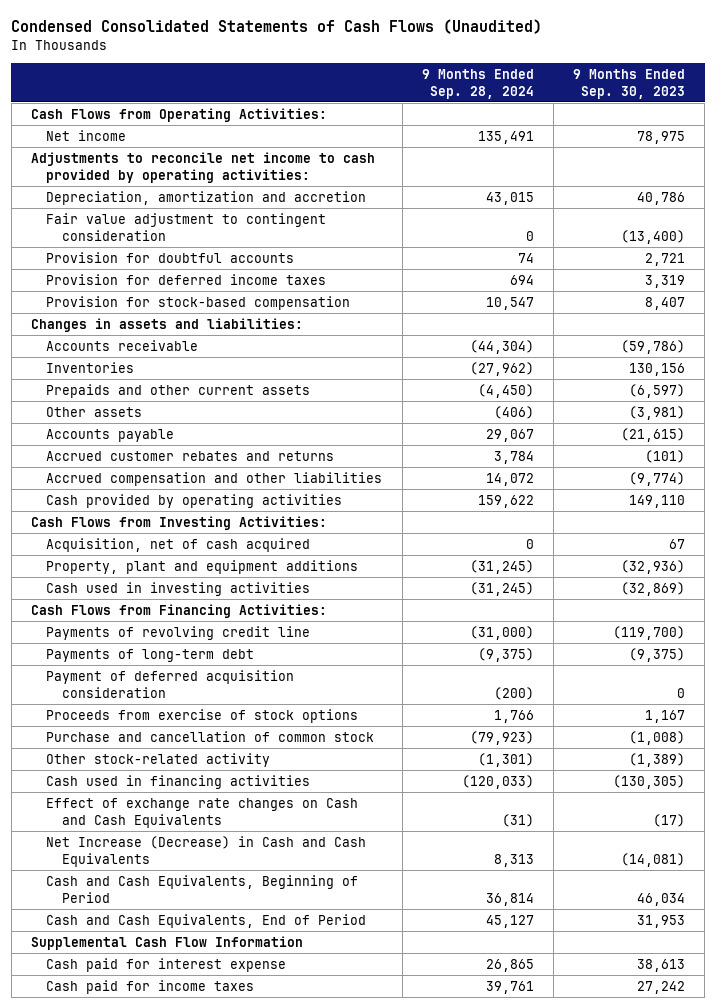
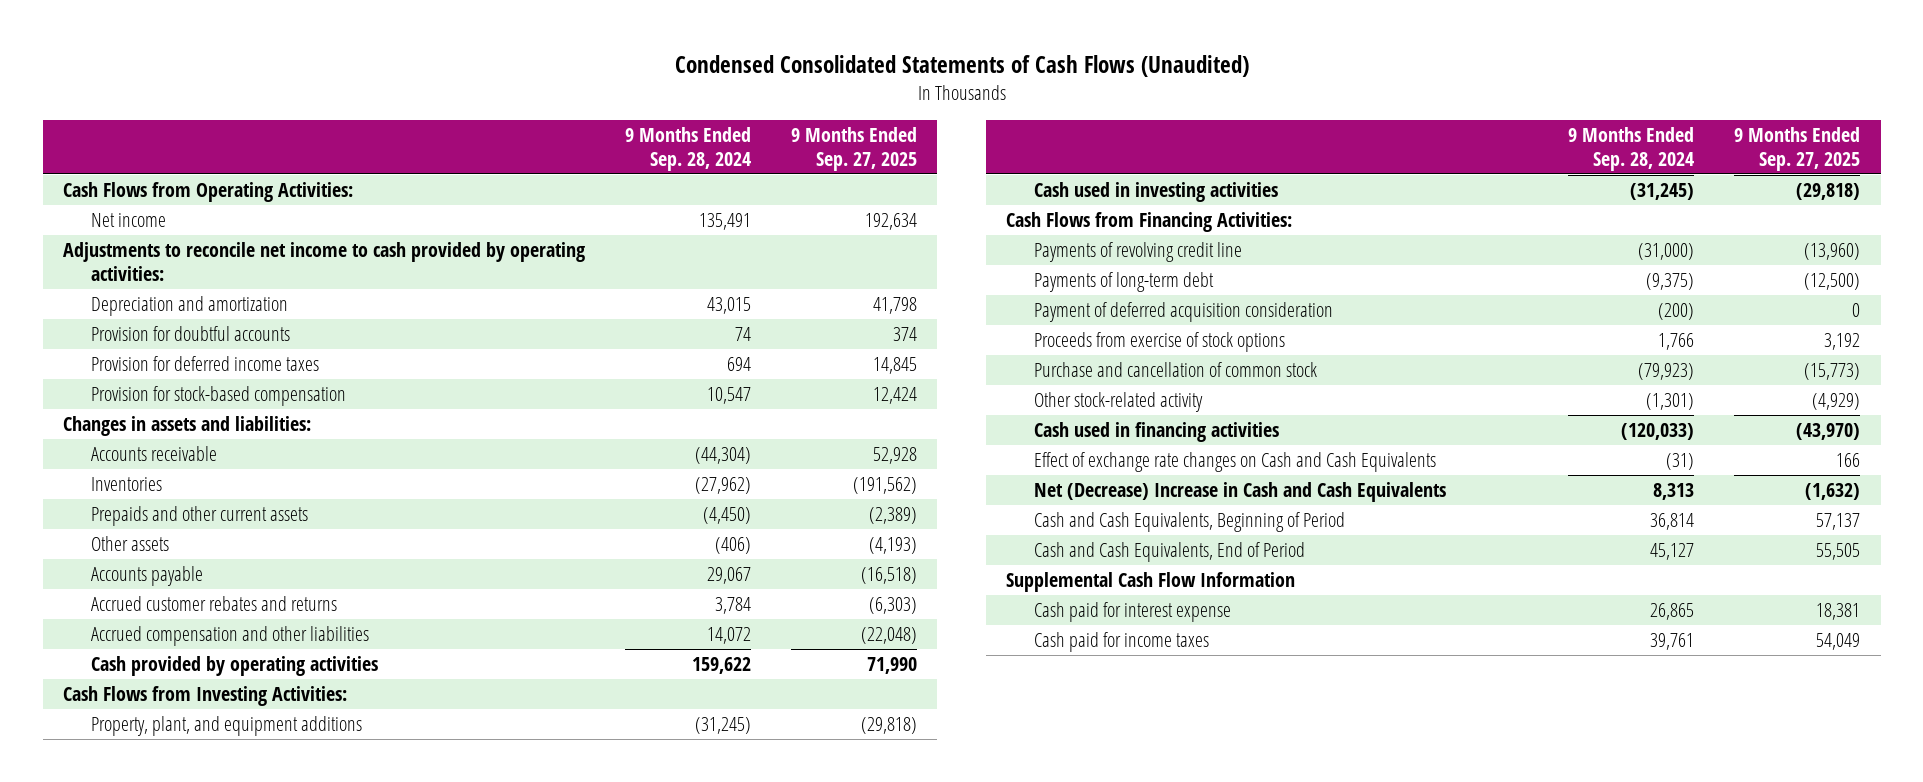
[573,69,686,99] 9 Months Ended Sep. 30, 2023 -> none
none -> [791,126,918,171] 9 Months Ended Sep. 27, 2025
[46,212,327,241] Fair value adjustment to contingent consideration -> none
[46,190,367,205] Depreciation, amortization and accretion -> [90,295,288,316] Depreciation and amortization
[46,537,311,552] Acquisition, net of cash acquired -> none
[46,559,359,574] Property, plant and equipment additions -> [90,715,362,736] Property, plant, and equipment additions
[46,835,367,867] Net Increase (Decrease) in Cash and Cash Equivalents -> [1034,481,1447,502] Net (Decrease) Increase in Cash and Cash Equivalents

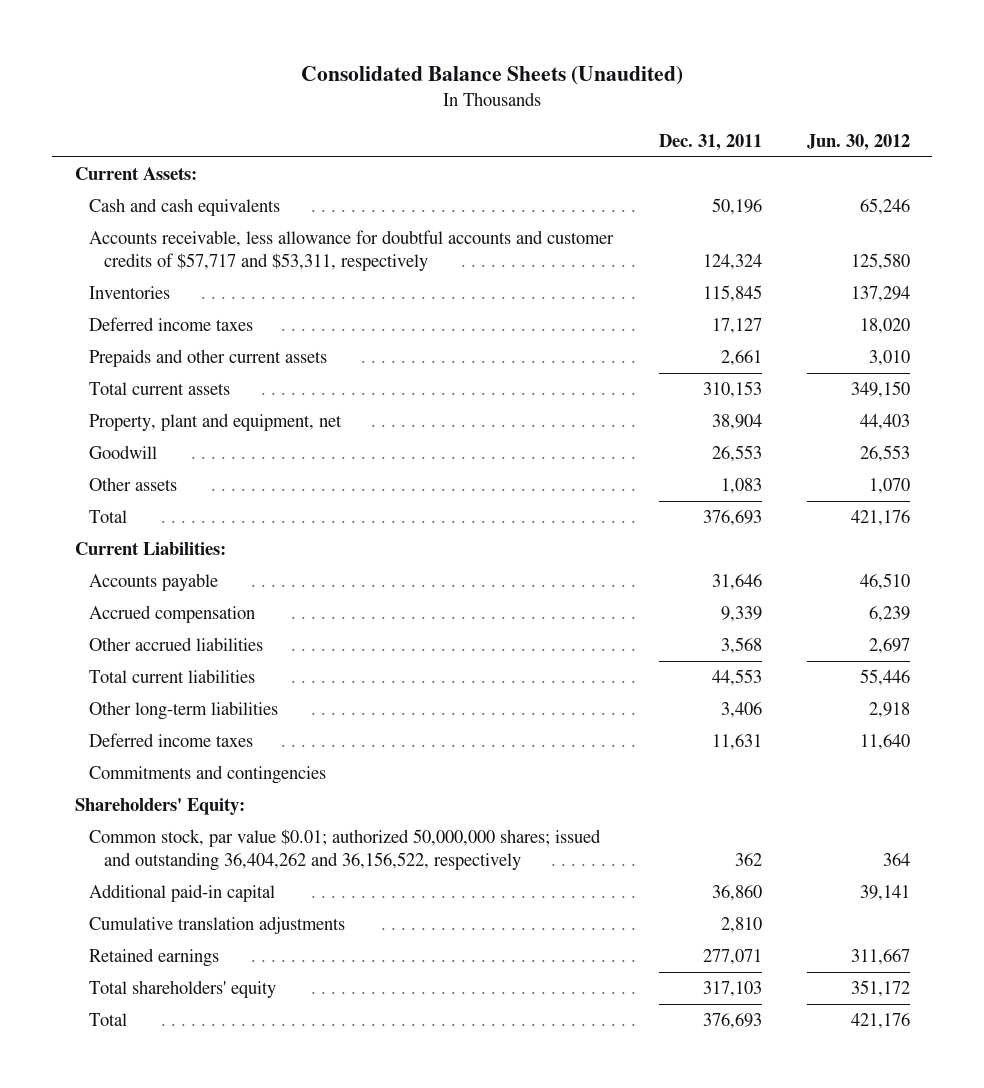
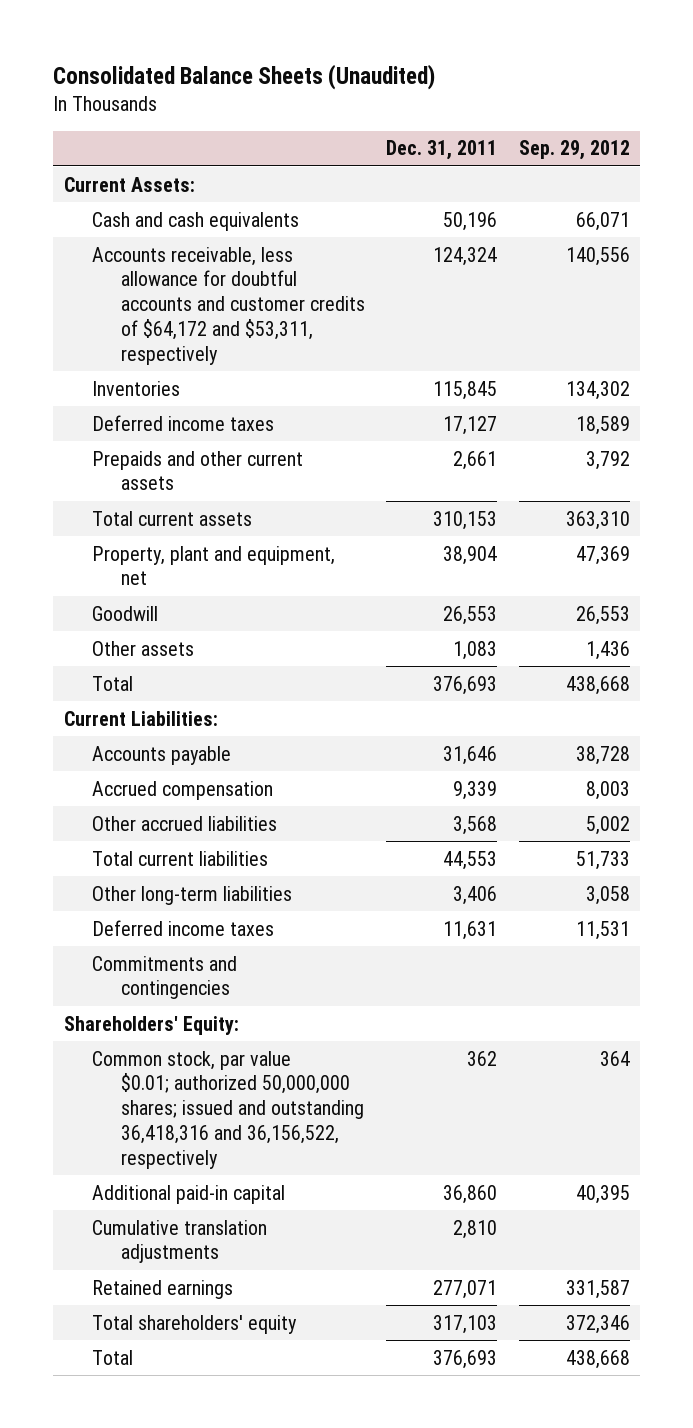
[806,133,910,151] Jun. 30, 2012 -> none
none -> [518,140,630,161] Sep. 29, 2012
[89,230,615,272] Accounts receivable, less allowance for doubtful accounts and customer credits of $57,717 and $53,311, respectively -> [92,246,365,365] Accounts receivable, less allowance for doubtful accounts and customer credits of $64,172 and $53,311, respectively
[89,829,602,872] Common stock, par value $0.01; authorized 50,000,000 shares; issued and outstanding 36,404,262 and 36,156,522, respectively -> [92,1050,364,1169] Common stock, par value $0.01; authorized 50,000,000 shares; issued and outstanding 36,418,316 and 36,156,522, respectively

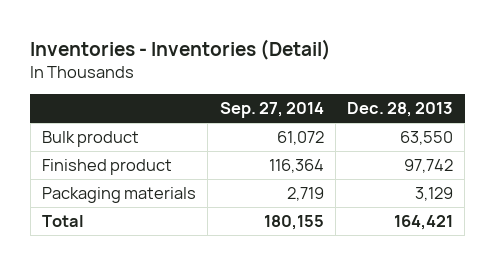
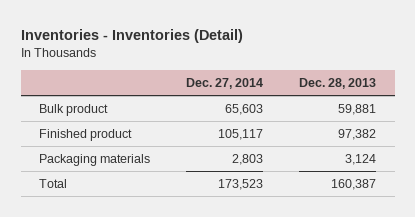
[219,102,324,119] Sep. 27, 2014 -> none
none -> [186,77,264,89] Dec. 27, 2014
[400,131,454,146] 63,550 -> [338,103,377,115] 59,881
[404,159,454,174] 97,742 -> [338,128,377,140] 97,382
[415,187,454,202] 3,129 -> [345,153,377,165] 3,124
[394,215,454,231] 164,421 -> [331,178,377,190] 160,387

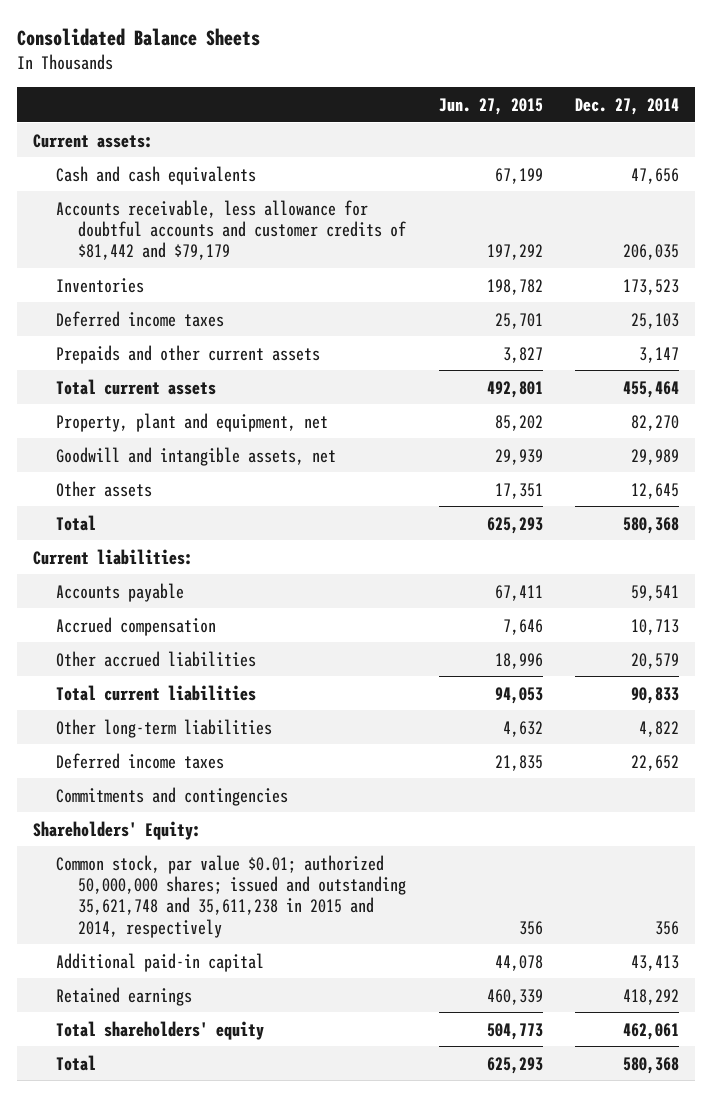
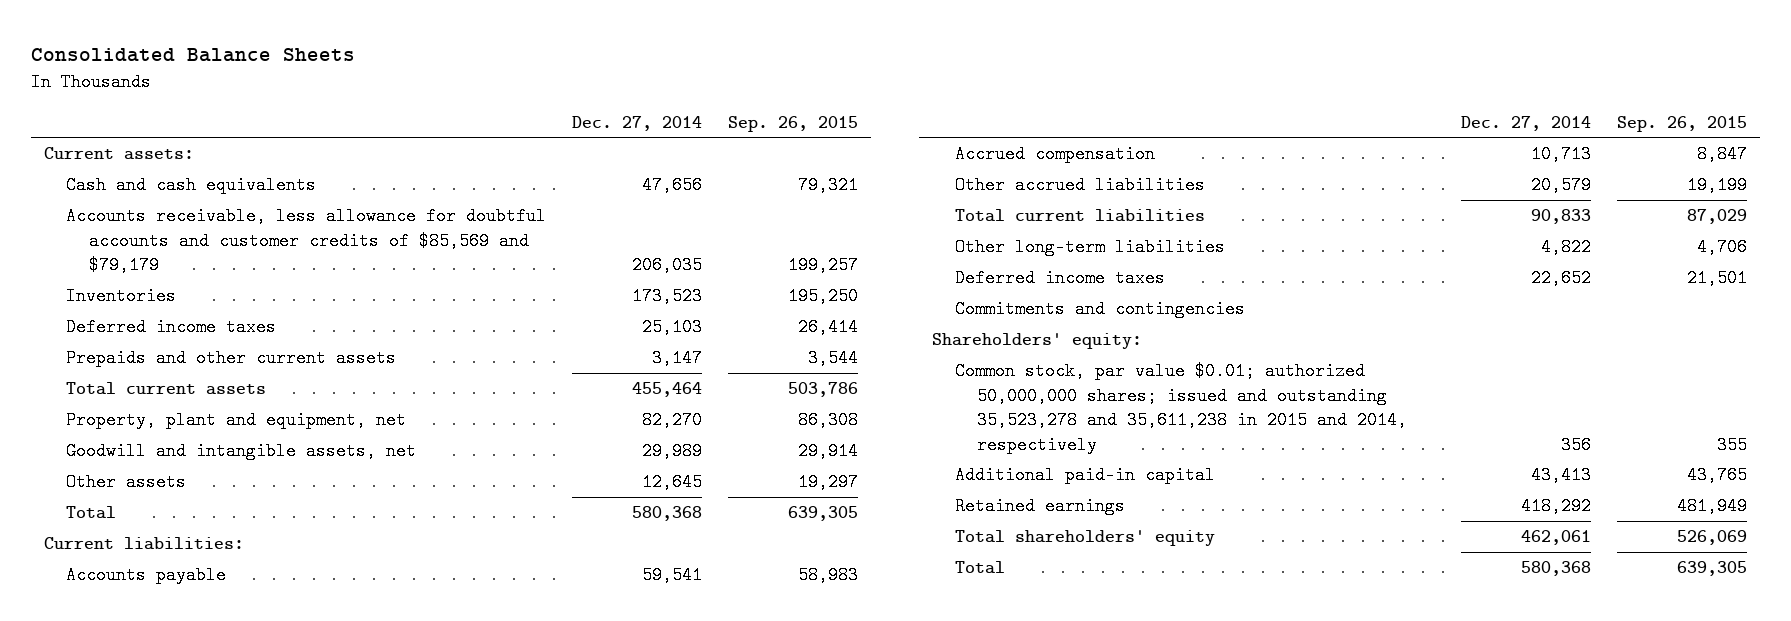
[438,97,543,115] Jun. 27, 2015 -> none
none -> [728,115,859,132] Sep. 26, 2015
[55,199,407,261] Accounts receivable, less allowance for doubtful accounts and customer credits of $81,442 and $79,179 -> [66,207,547,275] Accounts receivable, less allowance for doubtful accounts and customer credits of $85,569 and $79,179
[33,820,202,840] Shareholders' Equity: -> [932,333,1143,350] Shareholders' equity:
[55,854,407,938] Common stock, par value $0.01; authorized 50,000,000 shares; issued and outstanding 35,621,748 and 35,611,238 in 2015 and 2014, respectively -> [954,362,1407,454] Common stock, par value $0.01; authorized 50,000,000 shares; issued and outstanding 35,523,278 and 35,611,238 in 2015 and 2014, respectively

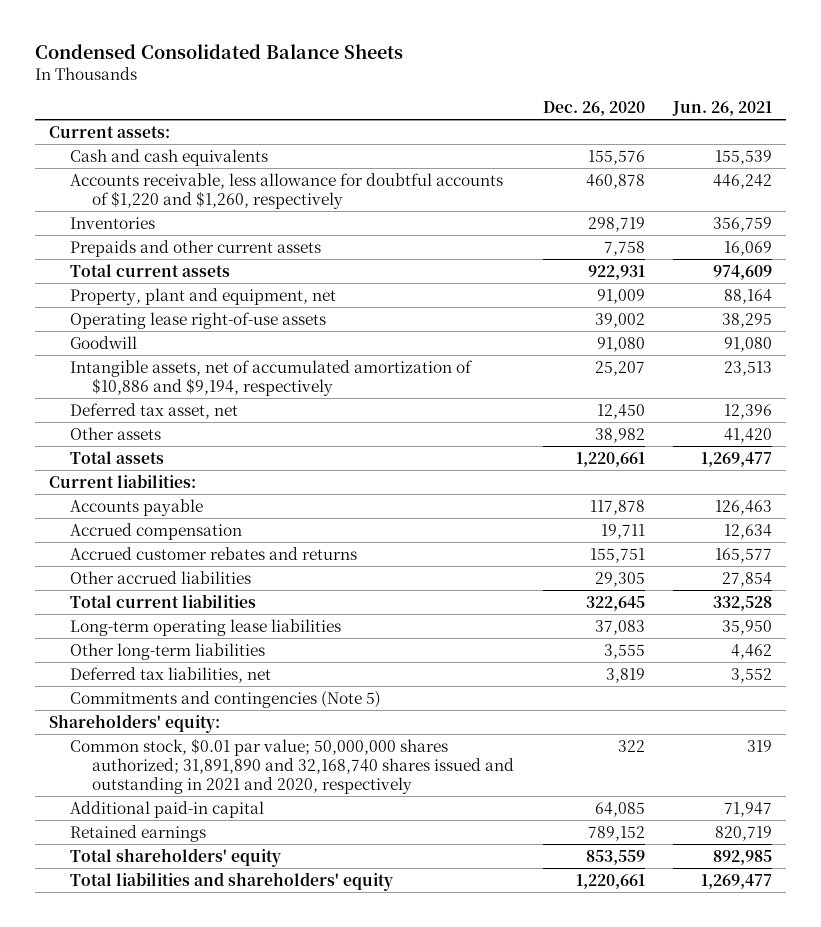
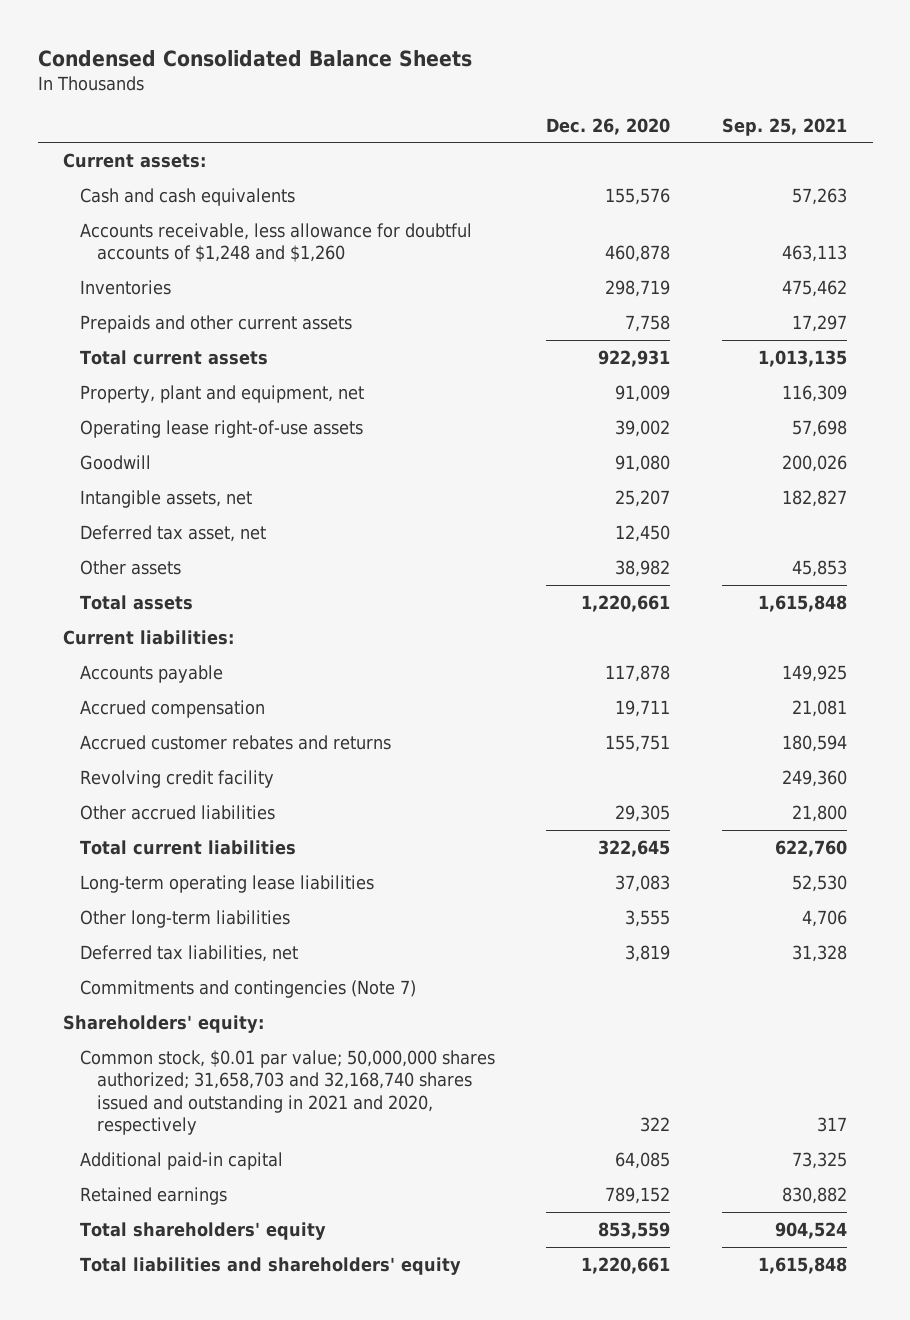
[672,100,773,116] Jun. 26, 2021 -> none
none -> [721,117,847,136] Sep. 25, 2021
[70,172,504,209] Accounts receivable, less allowance for doubtful accounts of $1,220 and $1,260, respectively -> [80,222,473,263] Accounts receivable, less allowance for doubtful accounts of $1,248 and $1,260
[70,359,474,396] Intangible assets, net of accumulated amortization of $10,886 and $9,194, respectively -> [80,489,253,508] Intangible assets, net
none -> [80,769,275,788] Revolving credit facility
[70,690,382,708] Commitments and contingencies (Note 5) -> [80,979,417,998] Commitments and contingencies (Note 7)
[70,737,515,794] Common stock, $0.01 par value; 50,000,000 shares authorized; 31,891,890 and 32,168,740 shares issued and outstanding in 2021 and 2020, respectively -> [80,1049,496,1136] Common stock, $0.01 par value; 50,000,000 shares authorized; 31,658,703 and 32,168,740 shares issued and outstanding in 2021 and 2020, respectively

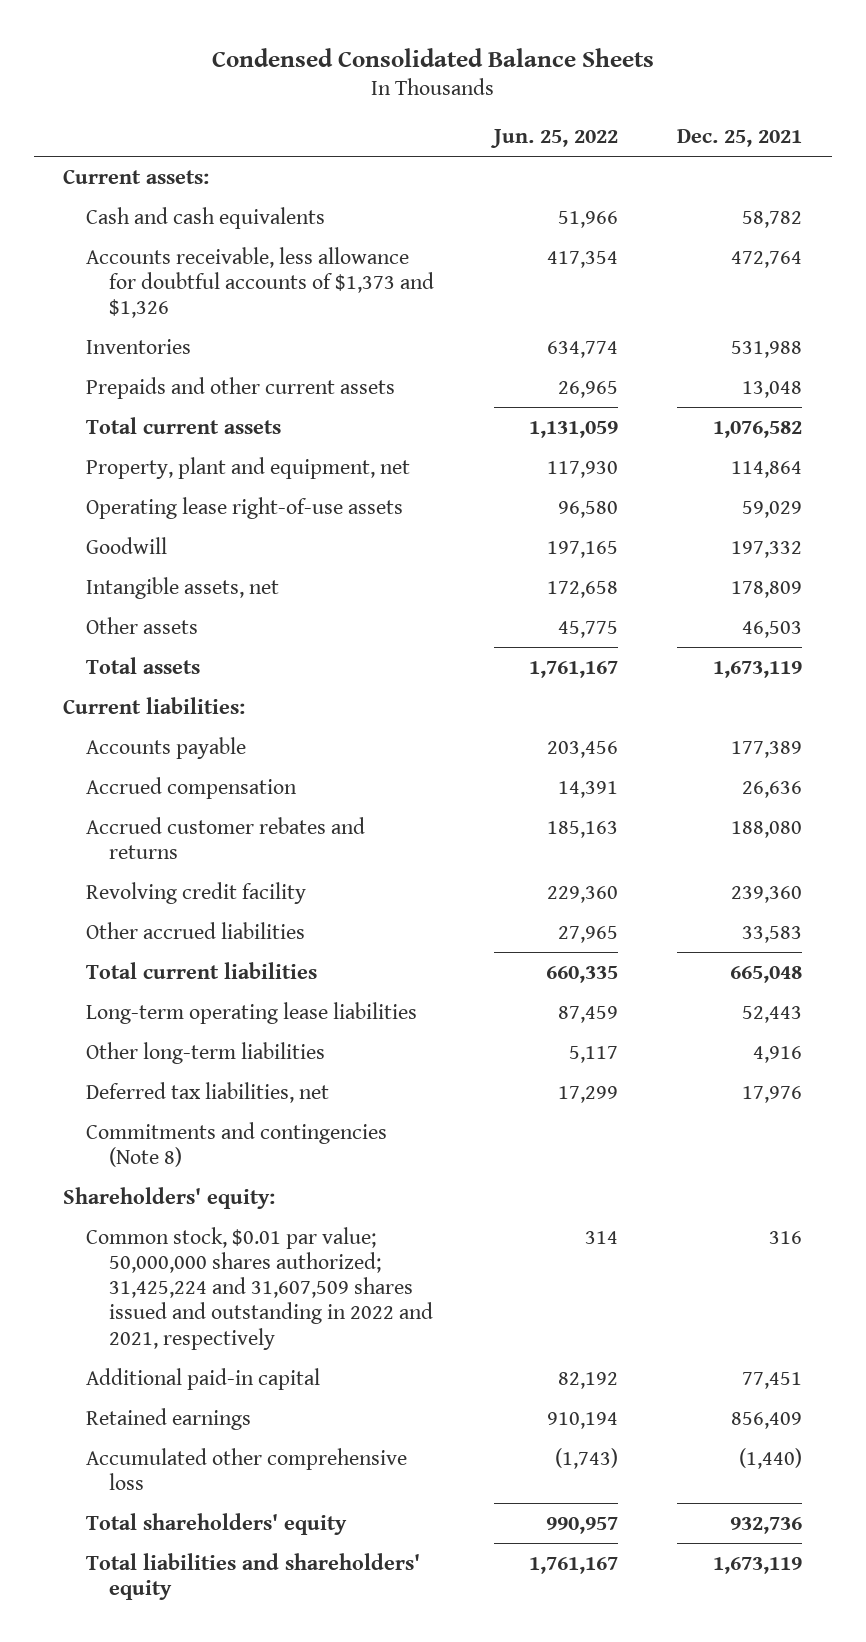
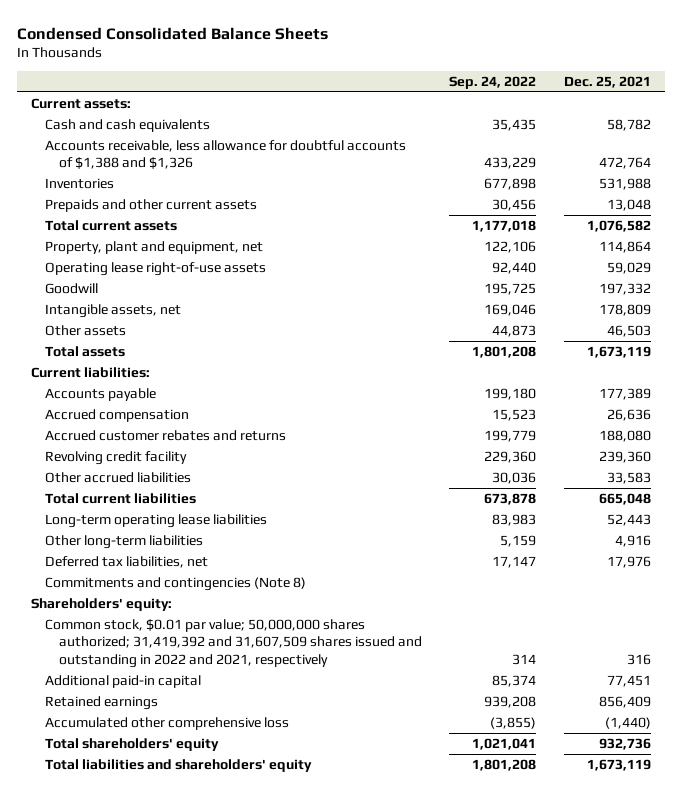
[489,129,618,149] Jun. 25, 2022 -> none
none -> [449,76,537,90] Sep. 24, 2022
[86,246,435,319] Accounts receivable, less allowance for doubtful accounts of $1,373 and $1,326 -> [44,139,406,170] Accounts receivable, less allowance for doubtful accounts of $1,388 and $1,326
[86,1226,434,1350] Common stock, $0.01 par value; 50,000,000 shares authorized; 31,425,224 and 31,607,509 shares issued and outstanding in 2022 and 2021, respectively -> [44,618,422,668] Common stock, $0.01 par value; 50,000,000 shares authorized; 31,419,392 and 31,607,509 shares issued and outstanding in 2022 and 2021, respectively

